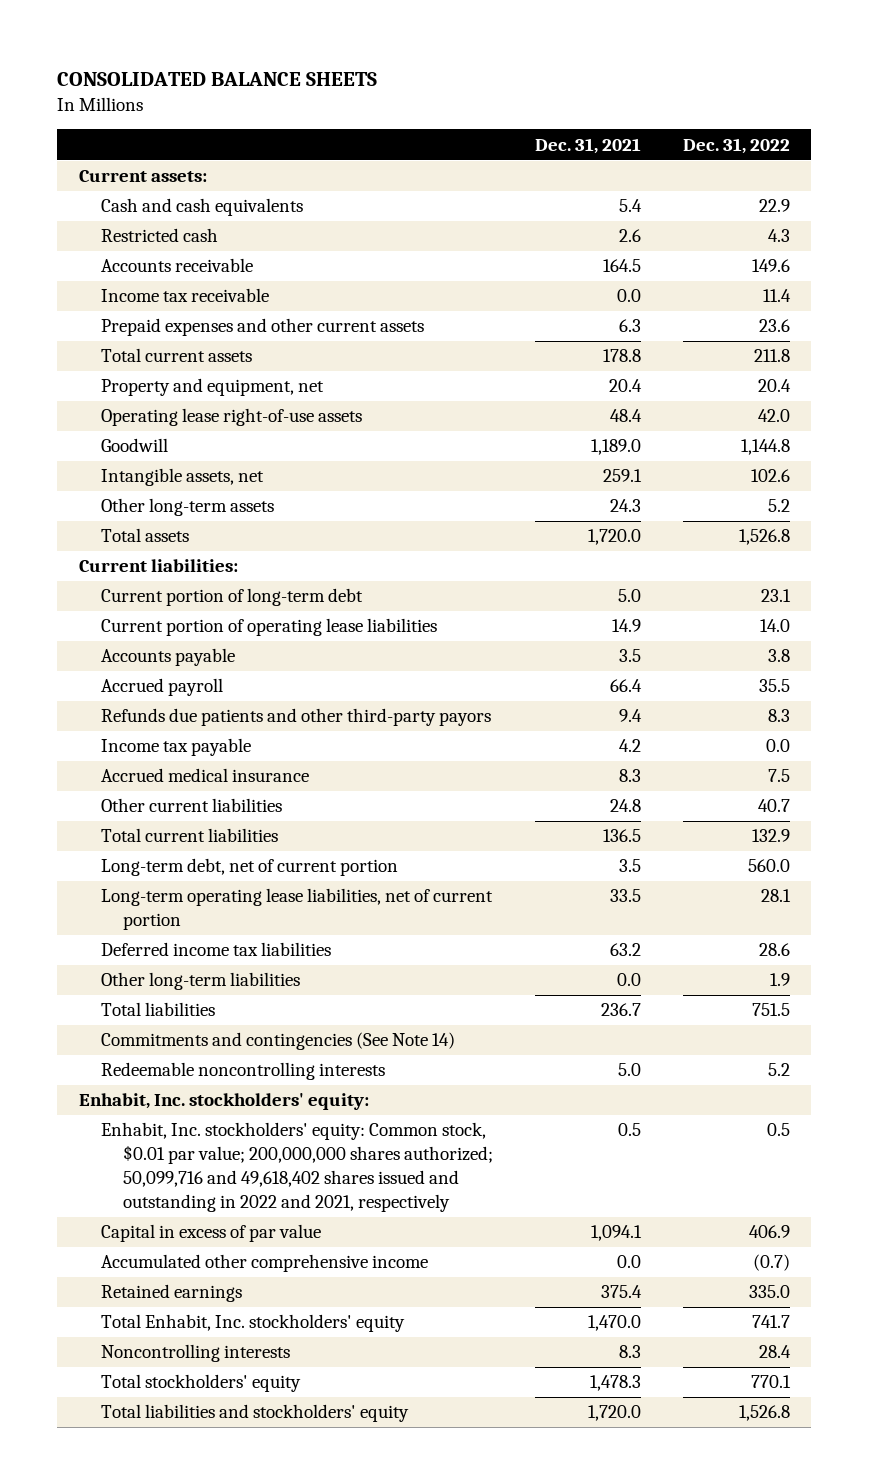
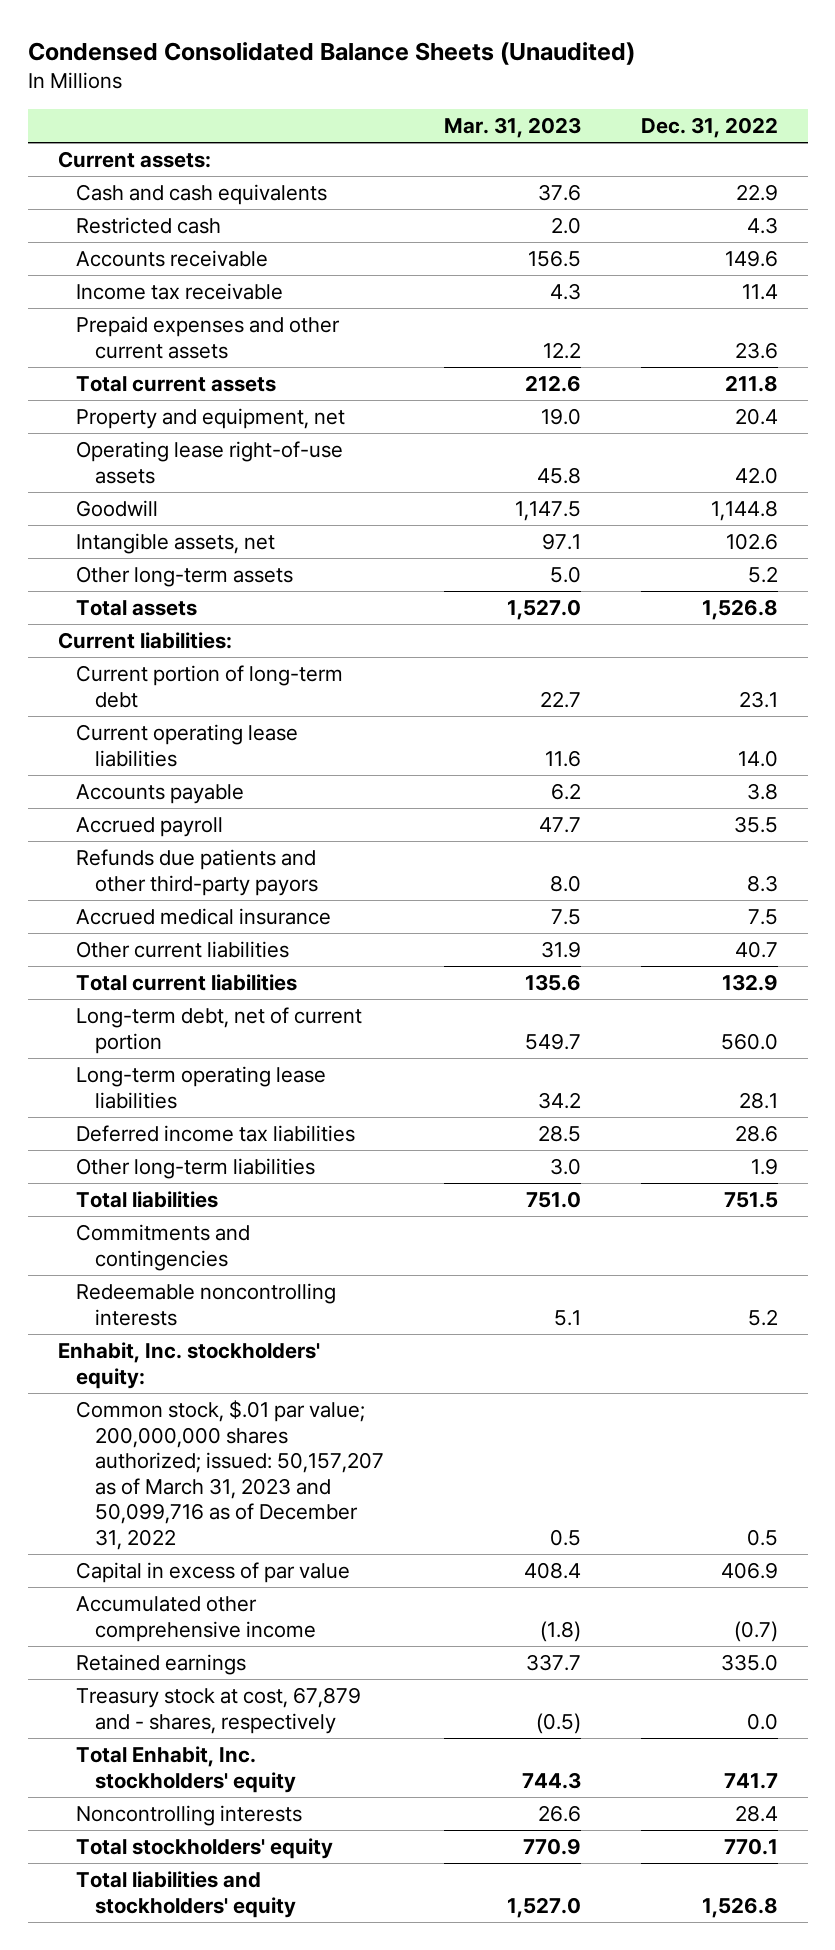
[57,71,378,86] CONSOLIDATED BALANCE SHEETS -> [27,42,635,66] Condensed Consolidated Balance Sheets (Unaudited)
[534,137,641,154] Dec. 31, 2021 -> none
none -> [443,116,581,138] Mar. 31, 2023
[100,618,437,637] Current portion of operating lease liabilities -> [76,723,299,767] Current operating lease liabilities
[100,738,251,757] Income tax payable -> none
[100,888,493,931] Long-term operating lease liabilities, net of current portion -> [76,1065,327,1109] Long-term operating lease liabilities
[100,1032,455,1051] Commitments and contingencies (See Note 14) -> [76,1223,251,1271] Commitments and contingencies
[100,1122,493,1213] Enhabit, Inc. stockholders' equity: Common stock, $0.01 par value; 200,000,000 shares authorized; 50,099,716 and 49,618,402 shares issued and outstanding in 2022 and 2021, respectively -> [76,1399,385,1550] Common stock, $.01 par value; 200,000,000 shares authorized; issued: 50,157,207 as of March 31, 2023 and 50,099,716 as of December 31, 2022
none -> [76,1686,362,1734] Treasury stock at cost, 67,879 and - shares, respectively

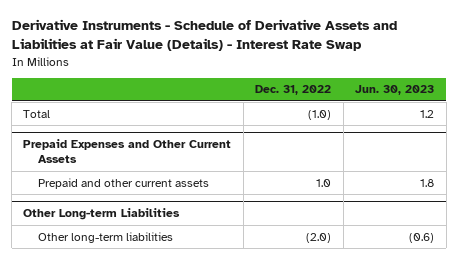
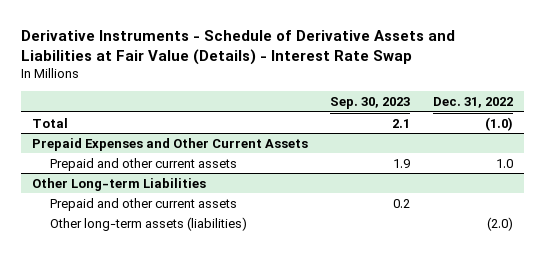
[355,85,435,96] Jun. 30, 2023 -> none
none -> [330,97,411,110] Sep. 30, 2023
none -> [49,197,237,211] Prepaid and other current assets
[37,231,173,243] Other long-term liabilities -> [49,216,247,231] Other long-term assets (liabilities)

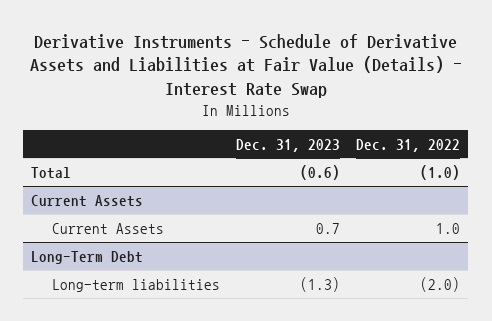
[330,97,411,110] Sep. 30, 2023 -> none
none -> [235,138,340,152] Dec. 31, 2023
[49,197,237,211] Prepaid and other current assets -> none
[31,137,308,151] Prepaid Expenses and Other Current Assets -> [31,194,144,207] Current Assets
[49,157,237,171] Prepaid and other current assets -> [51,222,164,234] Current Assets
[31,177,206,191] Other Long-term Liabilities -> [31,250,144,264] Long-Term Debt
[49,216,247,231] Other long-term assets (liabilities) -> [51,278,220,292] Long-term liabilities

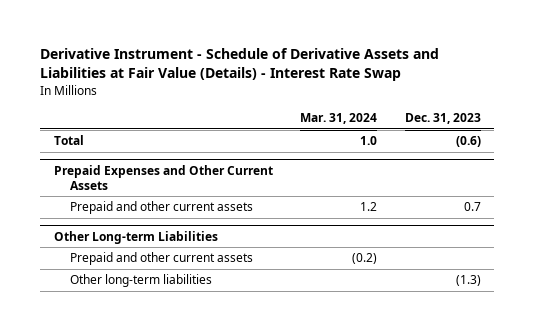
[29,33,462,99] Derivative Instruments - Schedule of Derivative Assets and Liabilities at Fair Value (Details) - Interest Rate Swap -> [40,48,440,82] Derivative Instrument - Schedule of Derivative Assets and Liabilities at Fair Value (Details) - Interest Rate Swap
[356,138,461,152] Dec. 31, 2022 -> none
none -> [300,113,378,125] Mar. 31, 2024
[31,194,144,207] Current Assets -> [54,164,274,190] Prepaid Expenses and Other Current Assets
[51,222,164,234] Current Assets -> [69,201,253,215] Prepaid and other current assets
[31,250,144,264] Long-Term Debt -> [54,230,219,244] Other Long-term Liabilities
none -> [69,252,253,266] Prepaid and other current assets
[51,278,220,292] Long-term liabilities -> [69,274,212,288] Other long-term liabilities

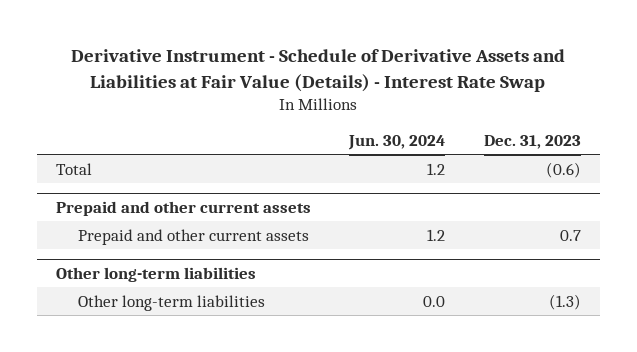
[300,113,378,125] Mar. 31, 2024 -> none
none -> [348,134,446,150] Jun. 30, 2024
[54,164,274,190] Prepaid Expenses and Other Current Assets -> [56,200,312,216] Prepaid and other current assets
[69,252,253,266] Prepaid and other current assets -> none
[54,230,219,244] Other Long-term Liabilities -> [56,266,257,282] Other long-term liabilities

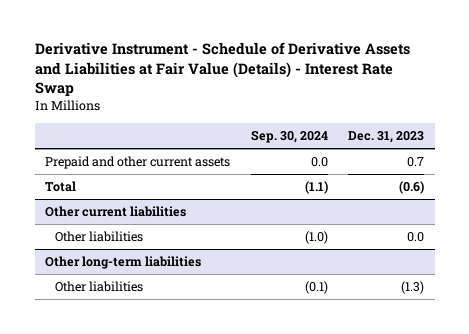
[348,134,446,150] Jun. 30, 2024 -> none
none -> [250,130,328,144] Sep. 30, 2024
[56,200,312,216] Prepaid and other current assets -> none
[56,162,93,175] Total -> [45,181,77,193] Total
none -> [45,206,187,218] Other current liabilities
none -> [54,231,143,243] Other liabilities
[78,294,266,311] Other long-term liabilities -> [54,281,143,293] Other liabilities

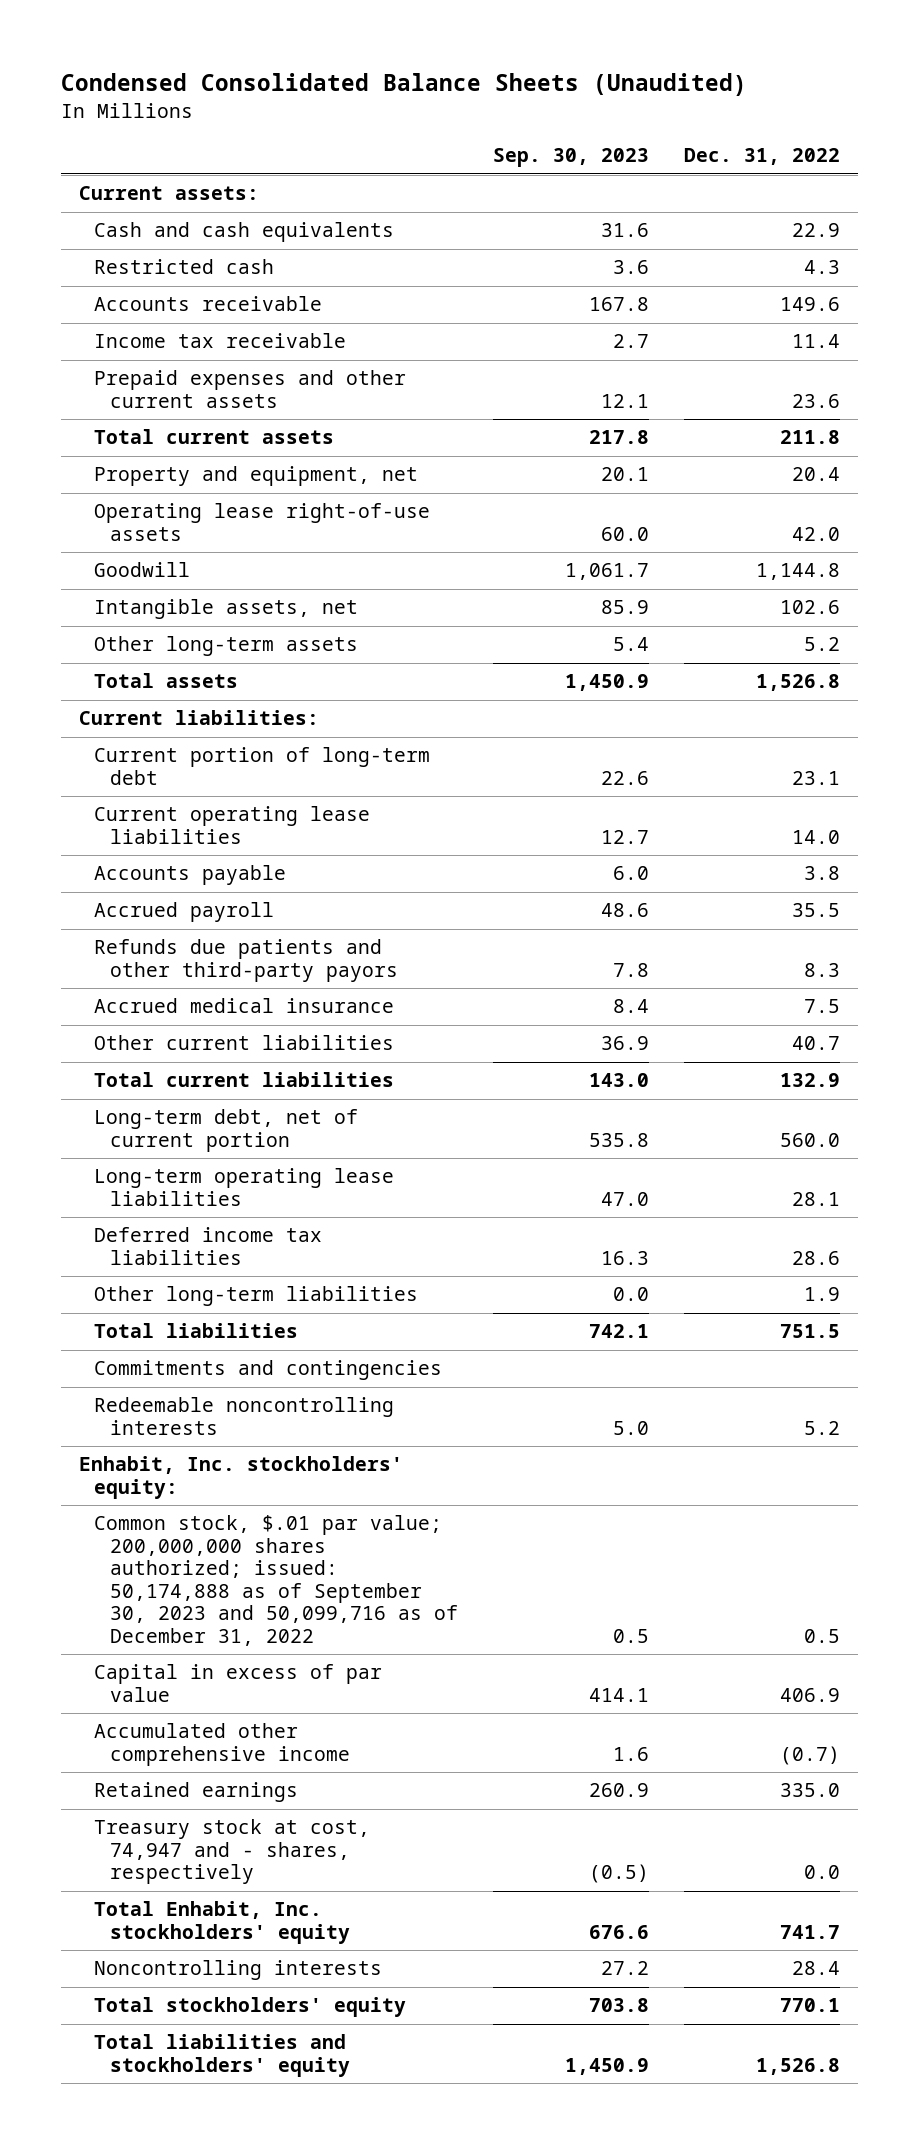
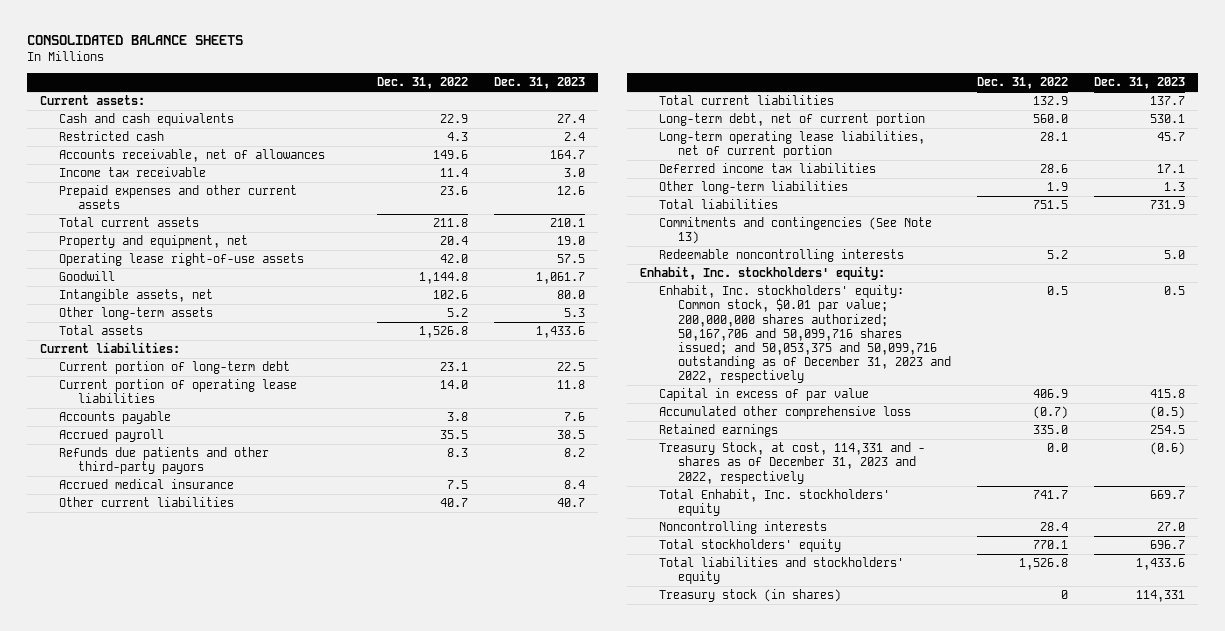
[61,73,748,97] Condensed Consolidated Balance Sheets (Unaudited) -> [26,35,243,46] CONSOLIDATED BALANCE SHEETS
[492,148,649,168] Sep. 30, 2023 -> none
none -> [493,77,585,90] Dec. 31, 2023
[94,296,323,312] Accounts receivable -> [58,149,325,163] Accounts receivable, net of allowances
[94,806,371,844] Current operating lease liabilities -> [58,379,297,404] Current portion of operating lease liabilities
[94,1168,395,1206] Long-term operating lease liabilities -> [659,131,926,159] Long-term operating lease liabilities, net of current portion
[94,1360,443,1381] Commitments and contingencies -> [659,217,933,245] Commitments and contingencies (See Note 13)
[94,1515,458,1646] Common stock, $.01 par value; 200,000,000 shares authorized; issued: 50,174,888 as of September 30, 2023 and 50,099,716 as of December 31, 2022 -> [659,285,951,384] Enhabit, Inc. stockholders' equity: Common stock, $0.01 par value; 200,000,000 shares authorized; 50,167,706 and 50,099,716 shares issued; and 50,053,375 and 50,099,716 outstanding as of December 31, 2023 and 2022, respectively
[94,1723,350,1766] Accumulated other comprehensive income -> [659,406,912,420] Accumulated other comprehensive loss
[94,1819,371,1885] Treasury stock at cost, 74,947 and - shares, respectively -> [659,442,926,484] Treasury Stock, at cost, 114,331 and - shares as of December 31, 2023 and 2022, respectively
none -> [659,589,842,603] Treasury stock (in shares)

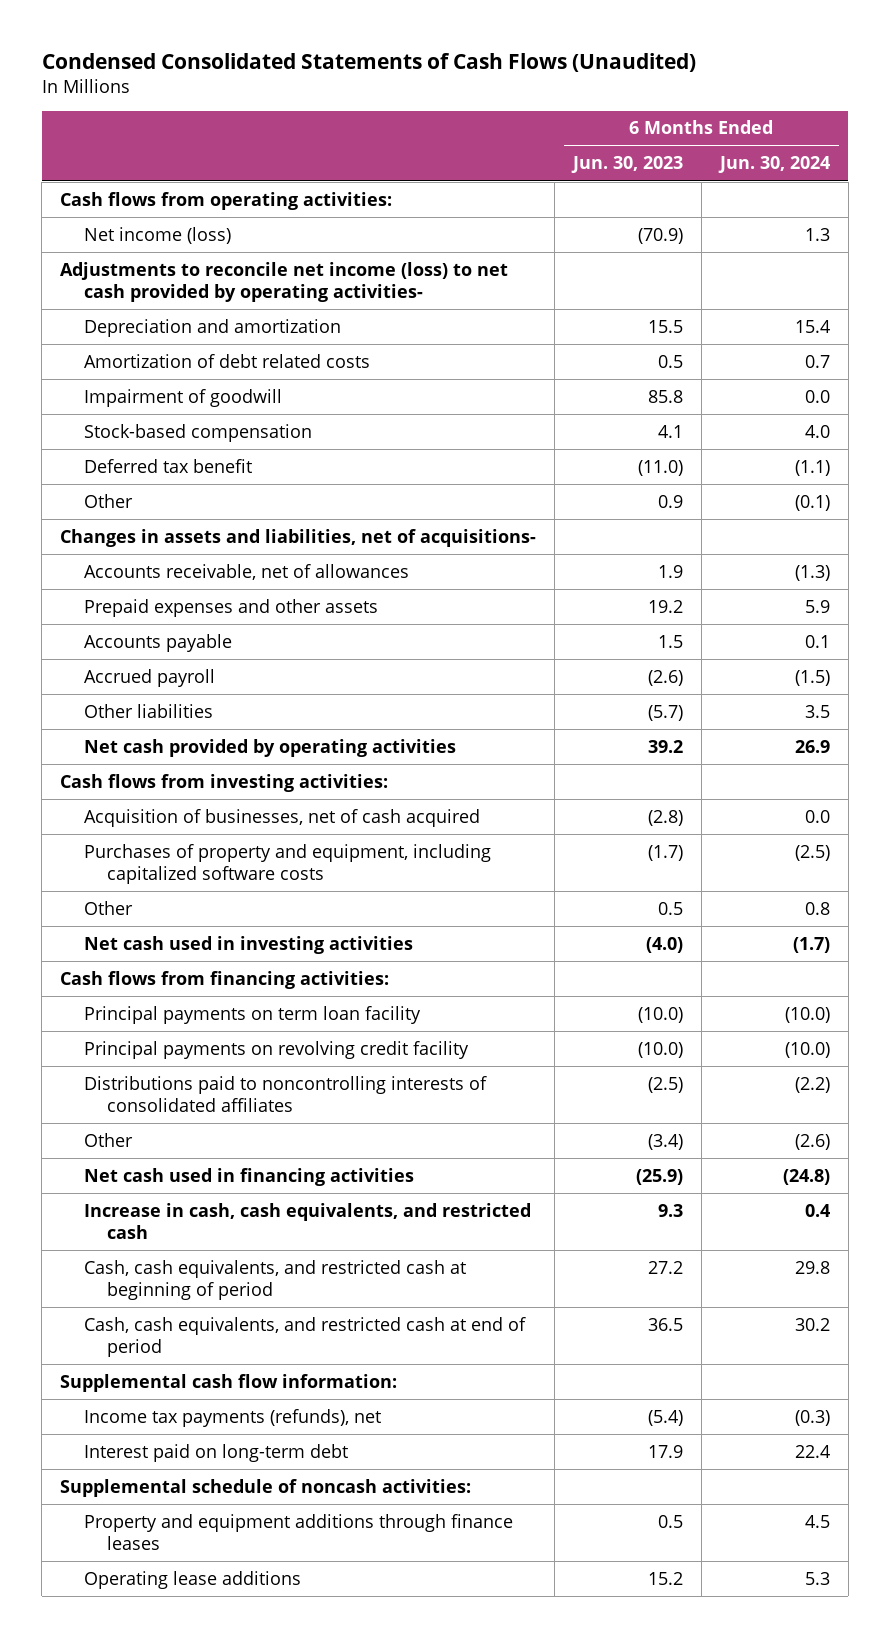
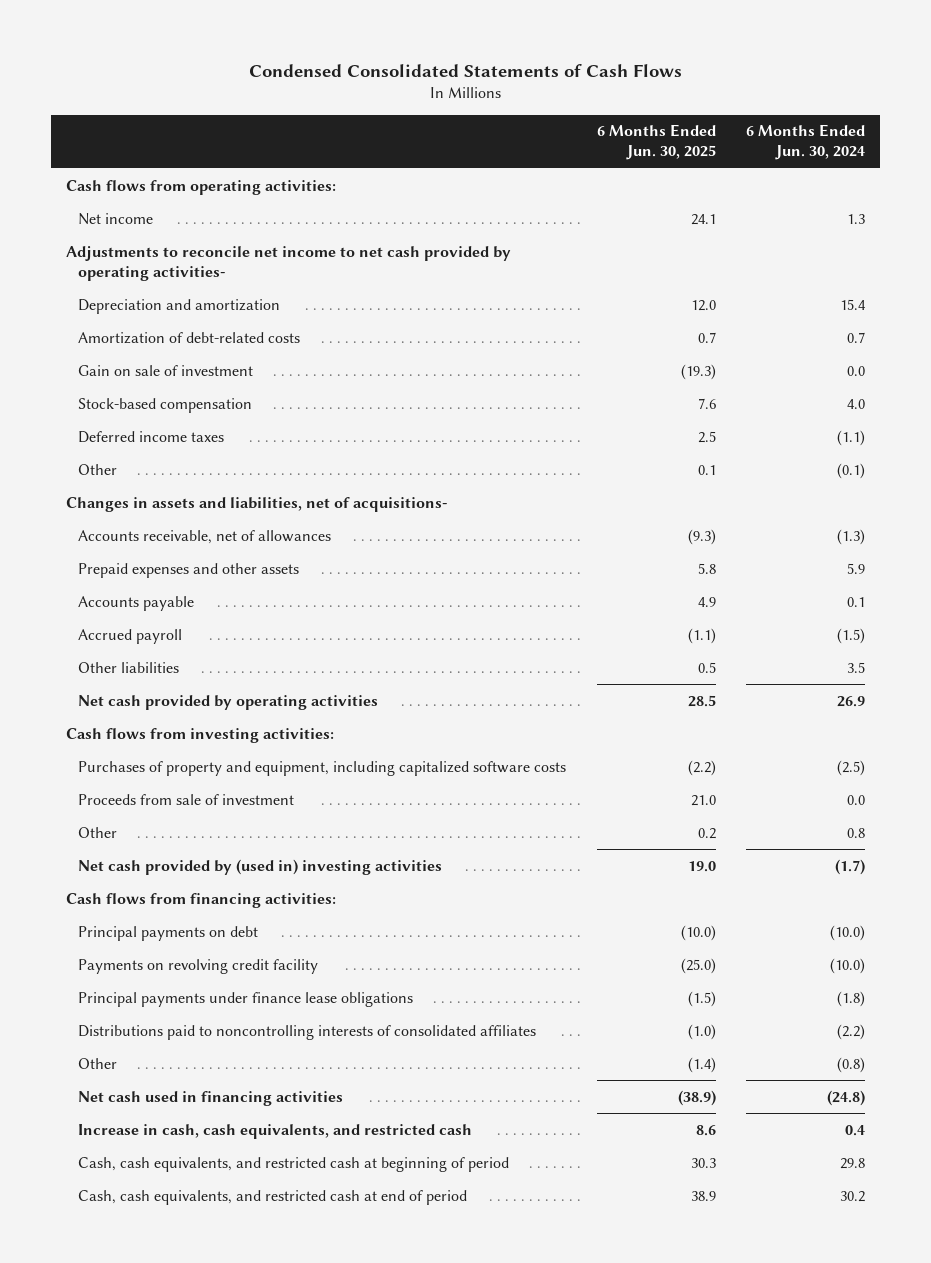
[41,53,696,73] Condensed Consolidated Statements of Cash Flows (Unaudited) -> [248,63,682,77] Condensed Consolidated Statements of Cash Flows
[570,156,683,174] Jun. 30, 2023 -> none
none -> [596,124,716,161] 6 Months Ended Jun. 30, 2025
[83,226,231,244] Net income (loss) -> [78,212,154,225] Net income
[60,261,509,302] Adjustments to reconcile net income (loss) to net cash provided by operating activities- -> [66,245,512,281] Adjustments to reconcile net income to net cash provided by operating activities-
[83,388,282,407] Impairment of goodwill -> none
[83,353,370,368] Amortization of debt related costs -> [78,331,301,344] Amortization of debt-related costs
none -> [78,364,254,376] Gain on sale of investment
[83,458,252,473] Deferred tax benefit -> [78,430,225,443] Deferred income taxes
[83,808,480,827] Acquisition of businesses, net of cash acquired -> none
none -> [78,793,295,805] Proceeds from sale of investment
[83,935,413,954] Net cash used in investing activities -> [78,858,443,875] Net cash provided by (used in) investing activities
[83,1005,421,1024] Principal payments on term loan facility -> none
none -> [78,925,259,941] Principal payments on debt
[83,1040,469,1059] Principal payments on revolving credit facility -> [78,958,319,974] Payments on revolving credit facility
none -> [78,991,414,1007] Principal payments under finance lease obligations
[794,1133,830,1150] (2.6) -> [836,1056,865,1073] (0.8)
[60,1373,398,1392] Supplemental cash flow information: -> none
[83,1408,381,1427] Income tax payments (refunds), net -> none
[83,1443,348,1462] Interest paid on long-term debt -> none
[60,1478,472,1497] Supplemental schedule of noncash activities: -> none
[83,1513,513,1550] Property and equipment additions through finance leases -> none
[83,1570,301,1589] Operating lease additions -> none

